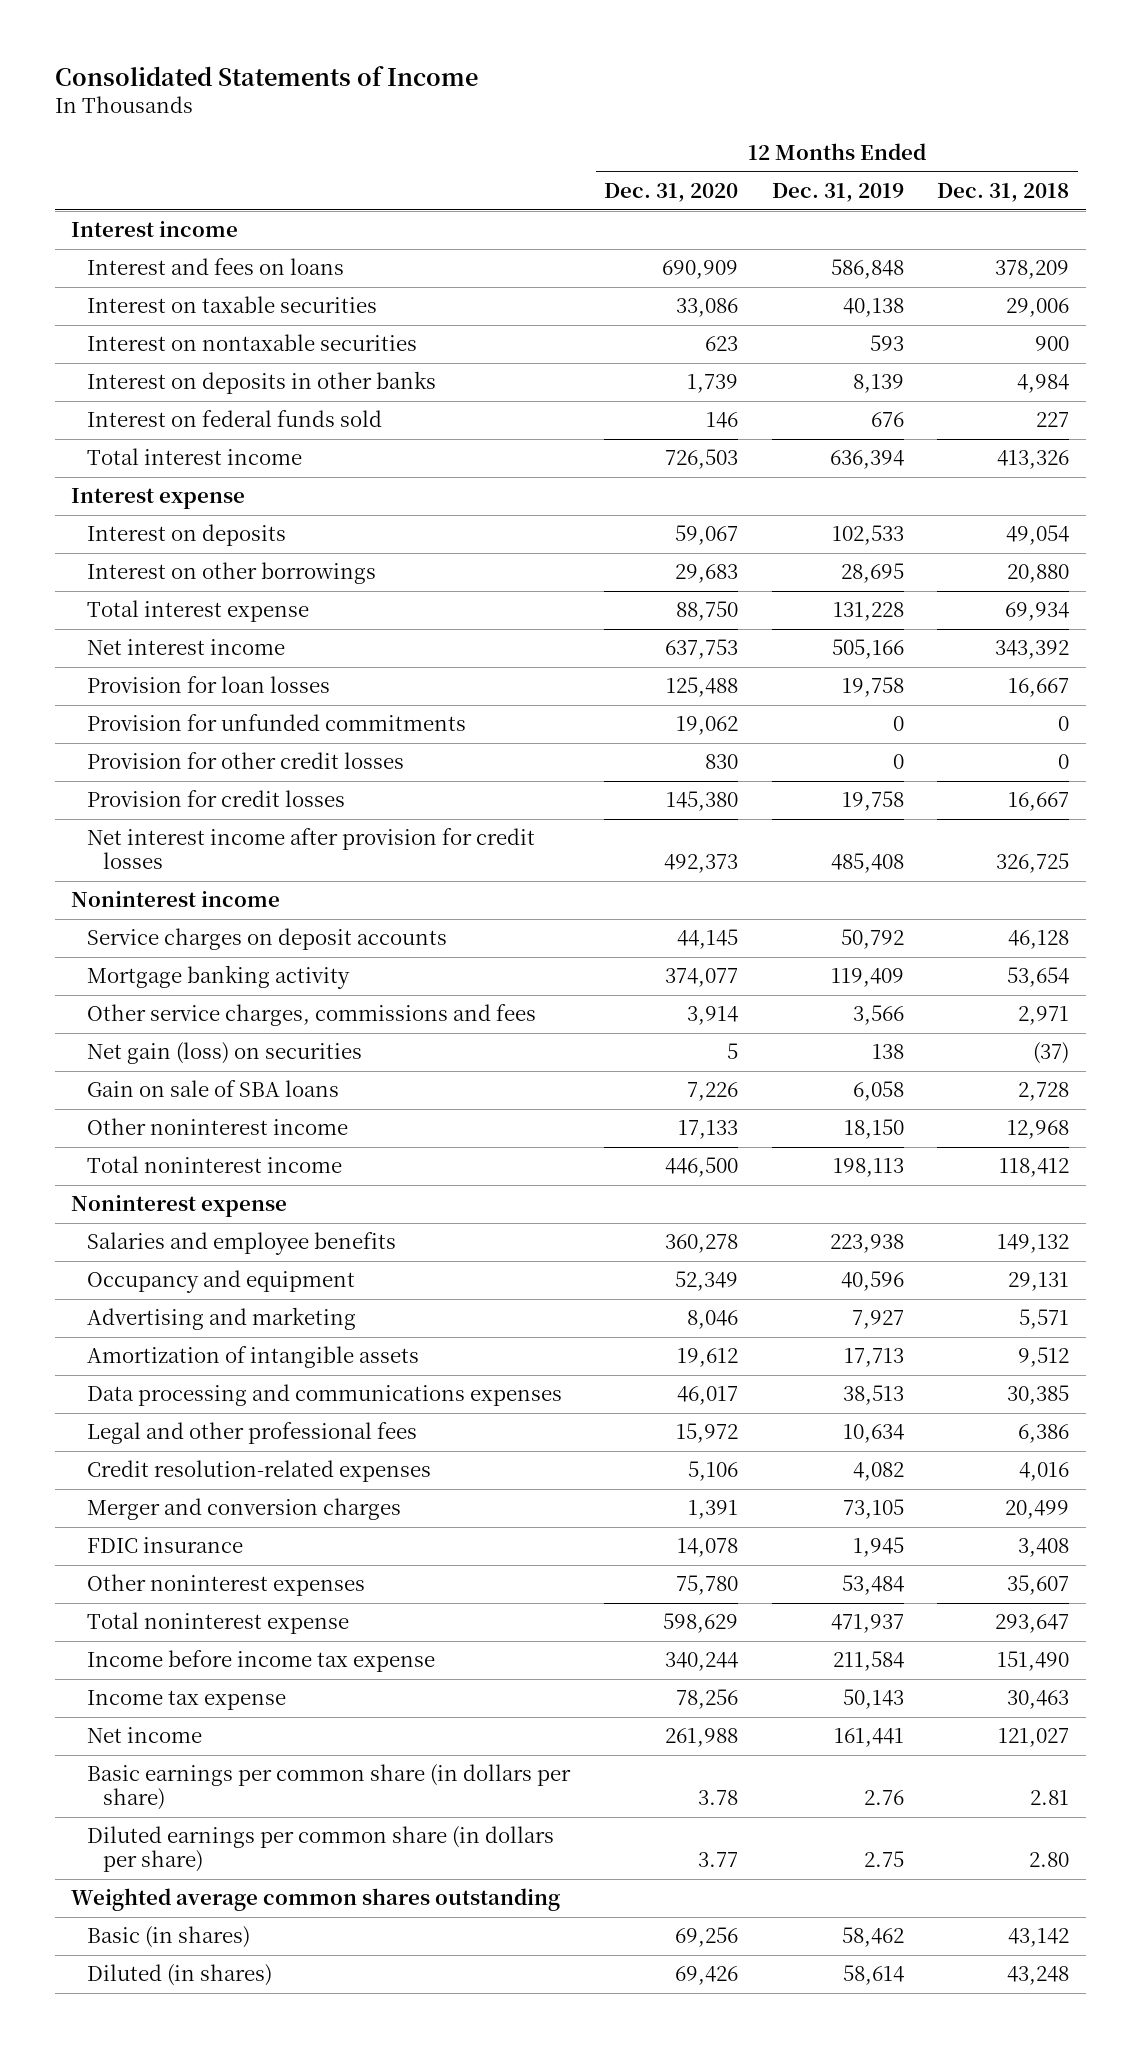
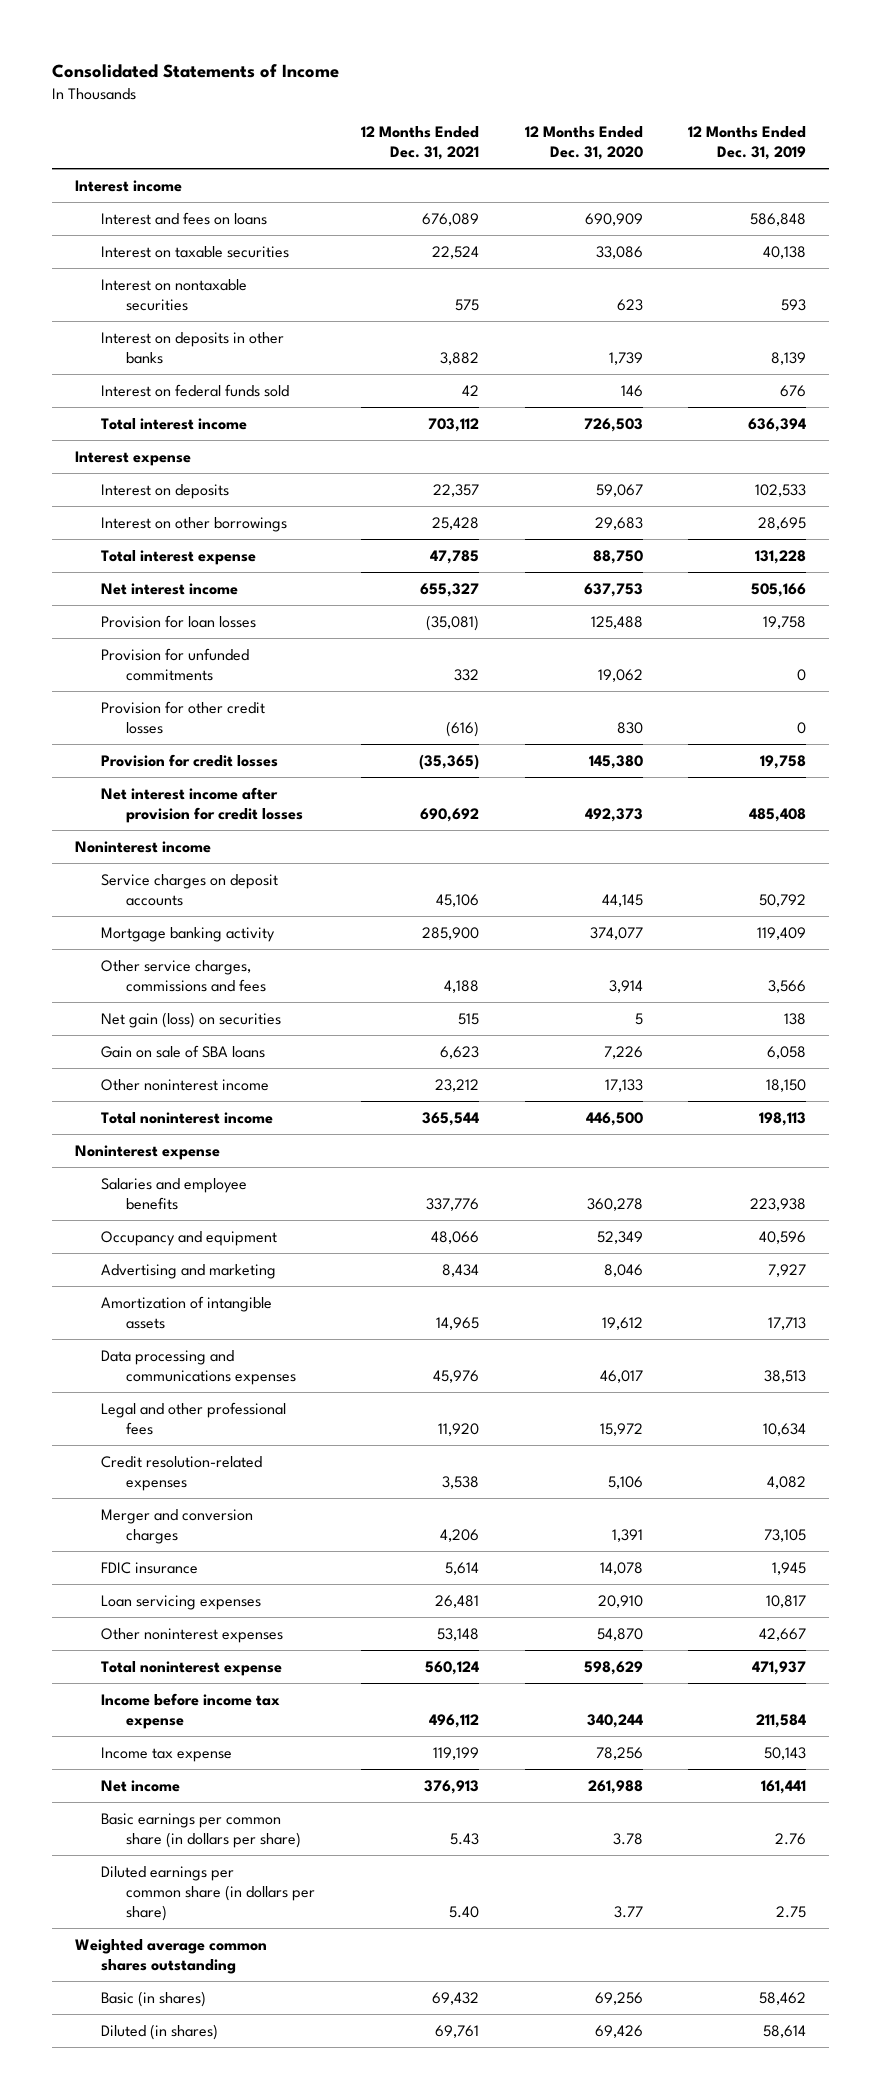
[937,183,1070,203] Dec. 31, 2018 -> none
none -> [360,125,479,160] 12 Months Ended Dec. 31, 2021
none -> [100,1594,261,1610] Loan servicing expenses
[676,1575,739,1596] 75,780 -> [596,1627,643,1641] 54,870
[841,1575,904,1596] 53,484 -> [759,1627,807,1641] 42,667

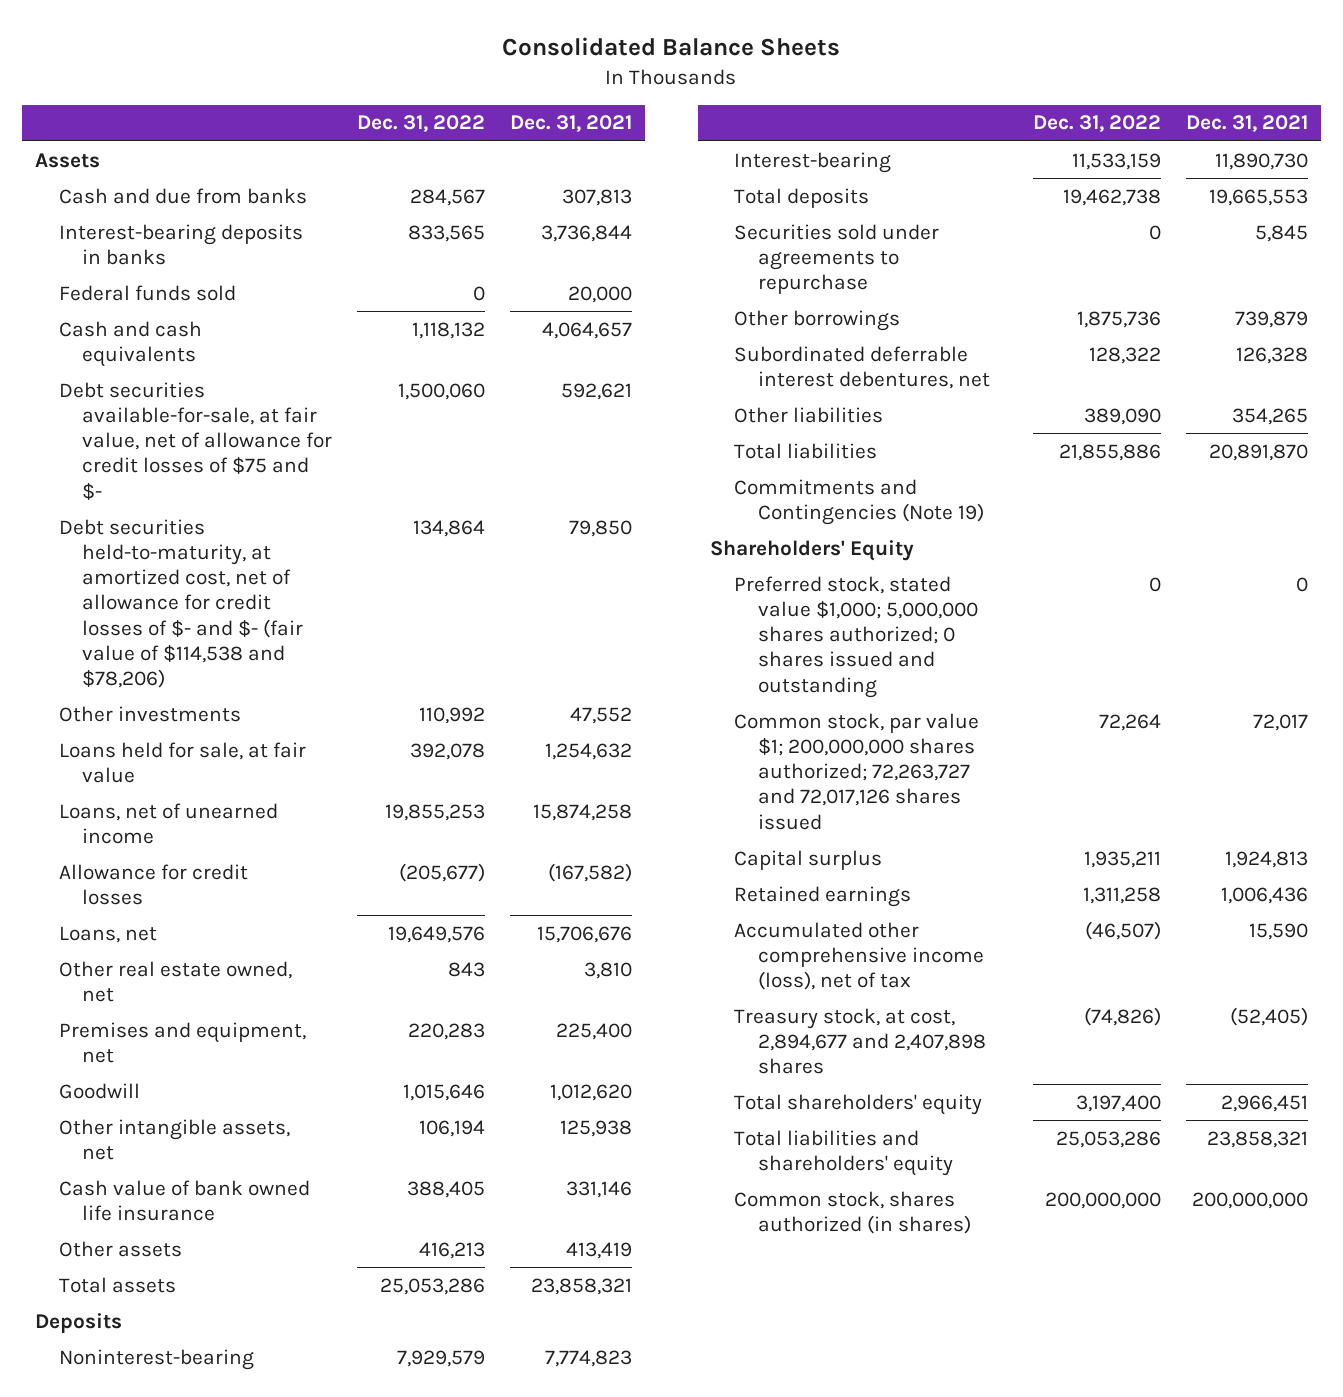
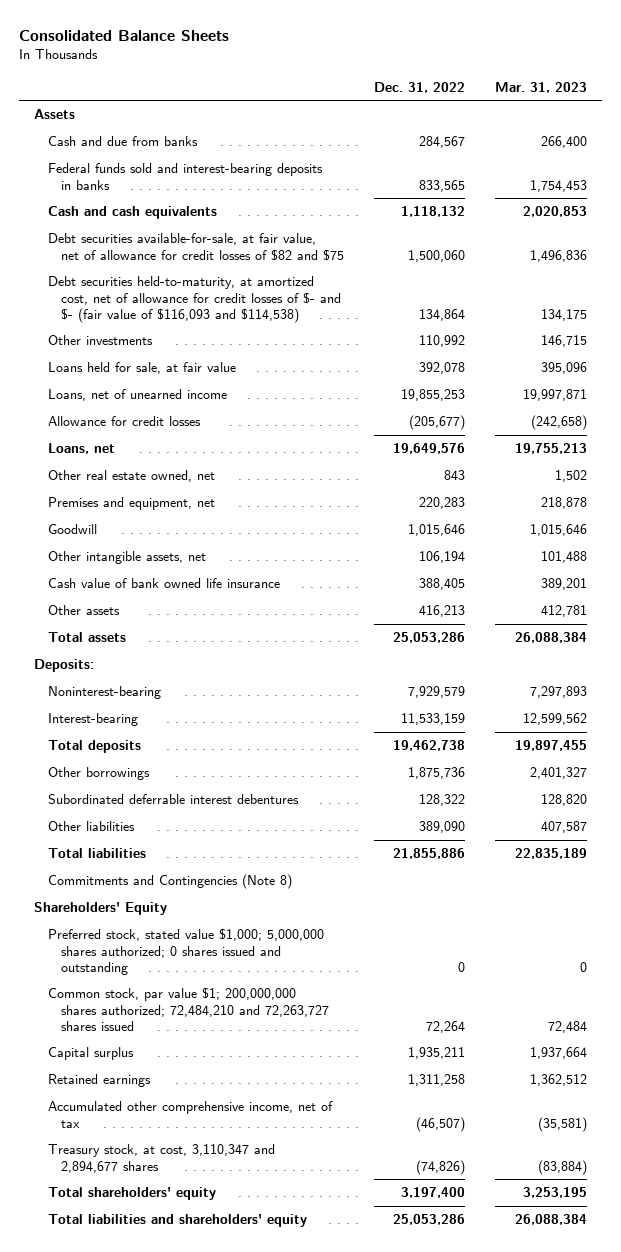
[510,115,633,133] Dec. 31, 2021 -> none
none -> [494,81,587,93] Mar. 31, 2023
[58,223,303,265] Interest-bearing deposits in banks -> none
[58,284,236,301] Federal funds sold -> [47,163,323,190] Federal funds sold and interest-bearing deposits in banks
[473,285,486,301] 0 -> [418,179,465,192] 833,565
[58,381,333,500] Debt securities available-for-sale, at fair value, net of allowance for credit losses of $75 and $- -> [47,233,345,261] Debt securities available-for-sale, at fair value, net of allowance for credit losses of $82 and $75
[58,518,304,689] Debt securities held-to-maturity, at amortized cost, net of allowance for credit losses of $- and $- (fair value of $114,538 and $78,206) -> [47,276,342,323] Debt securities held-to-maturity, at amortized cost, net of allowance for credit losses of $- and $- (fair value of $116,093 and $114,538)
[34,1312,122,1333] Deposits -> [33,659,94,673] Deposits:
[734,223,940,295] Securities sold under agreements to repurchase -> none
[734,345,991,389] Subordinated deferrable interest debentures, net -> [47,794,299,805] Subordinated deferrable interest debentures
[734,478,985,525] Commitments and Contingencies (Note 19) -> [47,874,292,890] Commitments and Contingencies (Note 8)
[734,712,980,830] Common stock, par value $1; 200,000,000 shares authorized; 72,263,727 and 72,017,126 shares issued -> [47,987,330,1031] Common stock, par value $1; 200,000,000 shares authorized; 72,484,210 and 72,263,727 shares issued
[734,921,985,991] Accumulated other comprehensive income (loss), net of tax -> [47,1101,333,1128] Accumulated other comprehensive income, net of tax
[734,1007,987,1075] Treasury stock, at cost, 2,894,677 and 2,407,898 shares -> [47,1144,275,1173] Treasury stock, at cost, 3,110,347 and 2,894,677 shares
[734,1190,972,1234] Common stock, shares authorized (in shares) -> none

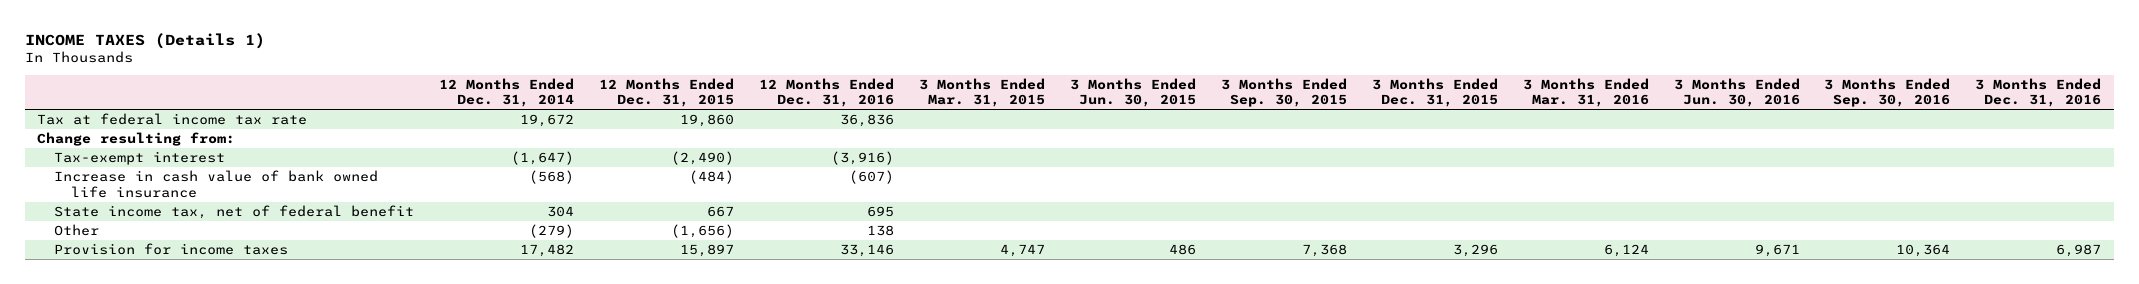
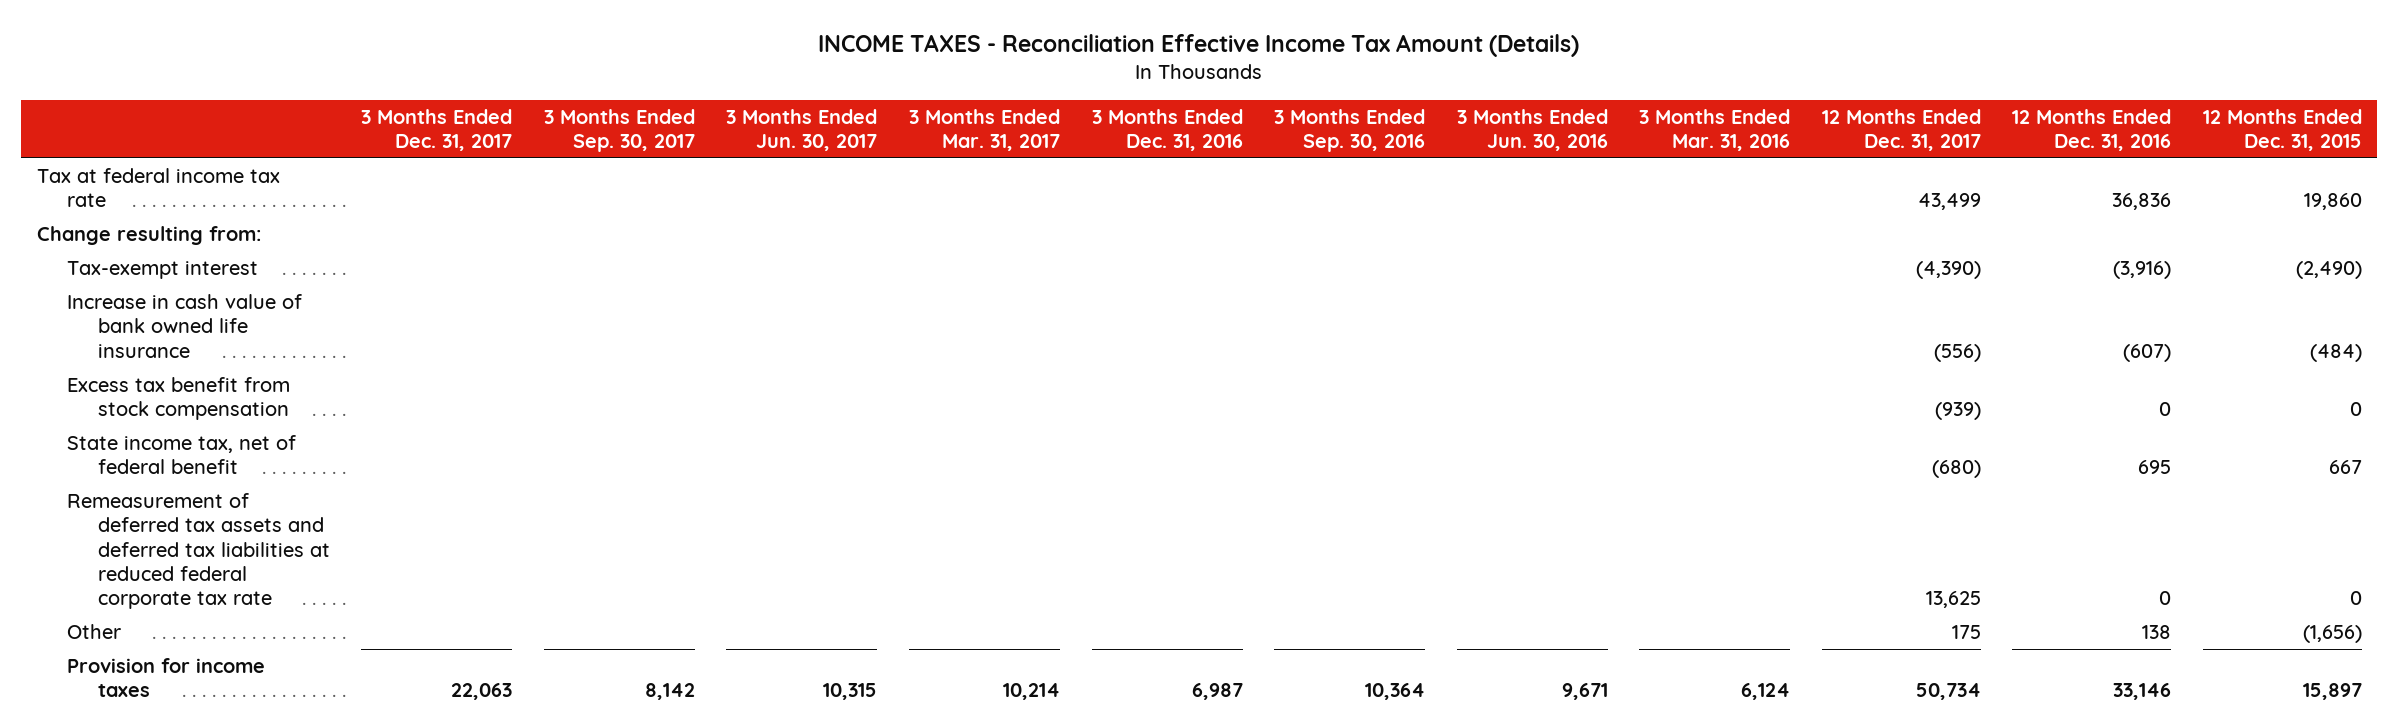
[24,32,265,49] INCOME TAXES (Details 1) -> [818,34,1580,58] INCOME TAXES - Reconciliation Effective Income Tax Amount (Details)
[439,77,575,108] 12 Months Ended Dec. 31, 2014 -> none
[918,77,1045,108] 3 Months Ended Mar. 31, 2015 -> none
[1069,77,1196,108] 3 Months Ended Jun. 30, 2015 -> none
[1220,77,1347,108] 3 Months Ended Sep. 30, 2015 -> none
[1371,77,1498,108] 3 Months Ended Dec. 31, 2015 -> none
none -> [361,108,513,151] 3 Months Ended Dec. 31, 2017
none -> [543,108,695,152] 3 Months Ended Sep. 30, 2017
none -> [726,108,878,151] 3 Months Ended Jun. 30, 2017
none -> [909,108,1061,151] 3 Months Ended Mar. 31, 2017
none -> [1821,108,1981,151] 12 Months Ended Dec. 31, 2017
none -> [67,377,291,421] Excess tax benefit from stock compensation
none -> [67,493,330,610] Remeasurement of deferred tax assets and deferred tax liabilities at reduced federal corporate tax rate

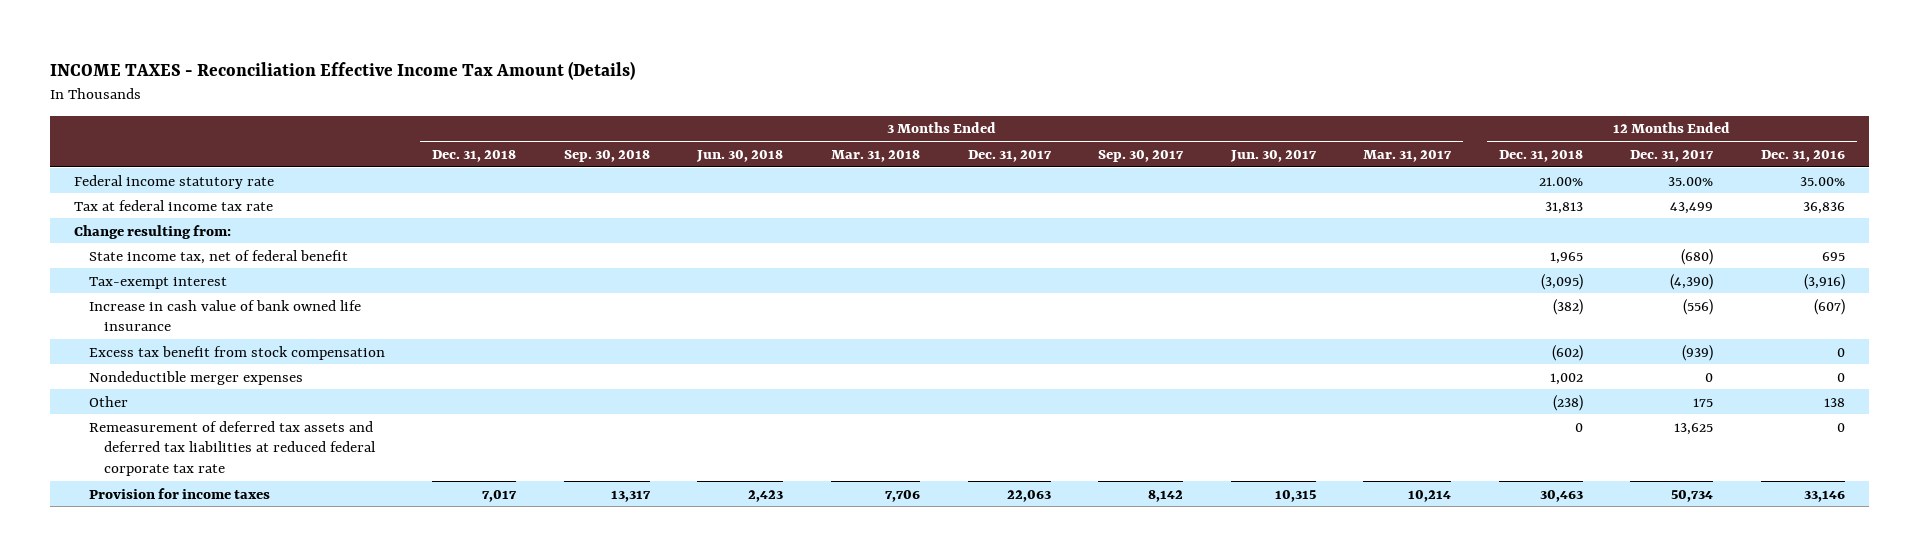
[1091,108,1243,151] 3 Months Ended Dec. 31, 2016 -> none
[1274,108,1426,152] 3 Months Ended Sep. 30, 2016 -> none
[1456,108,1608,151] 3 Months Ended Jun. 30, 2016 -> none
[1639,108,1791,151] 3 Months Ended Mar. 31, 2016 -> none
[2202,108,2362,151] 12 Months Ended Dec. 31, 2015 -> none
none -> [432,149,517,162] Dec. 31, 2018
none -> [563,149,650,162] Sep. 30, 2018
none -> [696,149,784,162] Jun. 30, 2018
none -> [830,149,920,162] Mar. 31, 2018
none -> [1498,149,1583,162] Dec. 31, 2018
none -> [73,174,274,189] Federal income statutory rate
[67,435,297,475] State income tax, net of federal benefit -> [88,249,348,264] State income tax, net of federal benefit
none -> [88,370,303,385] Nondeductible merger expenses
[67,493,330,610] Remeasurement of deferred tax assets and deferred tax liabilities at reduced federal corporate tax rate -> [88,420,376,477] Remeasurement of deferred tax assets and deferred tax liabilities at reduced federal corporate tax rate

